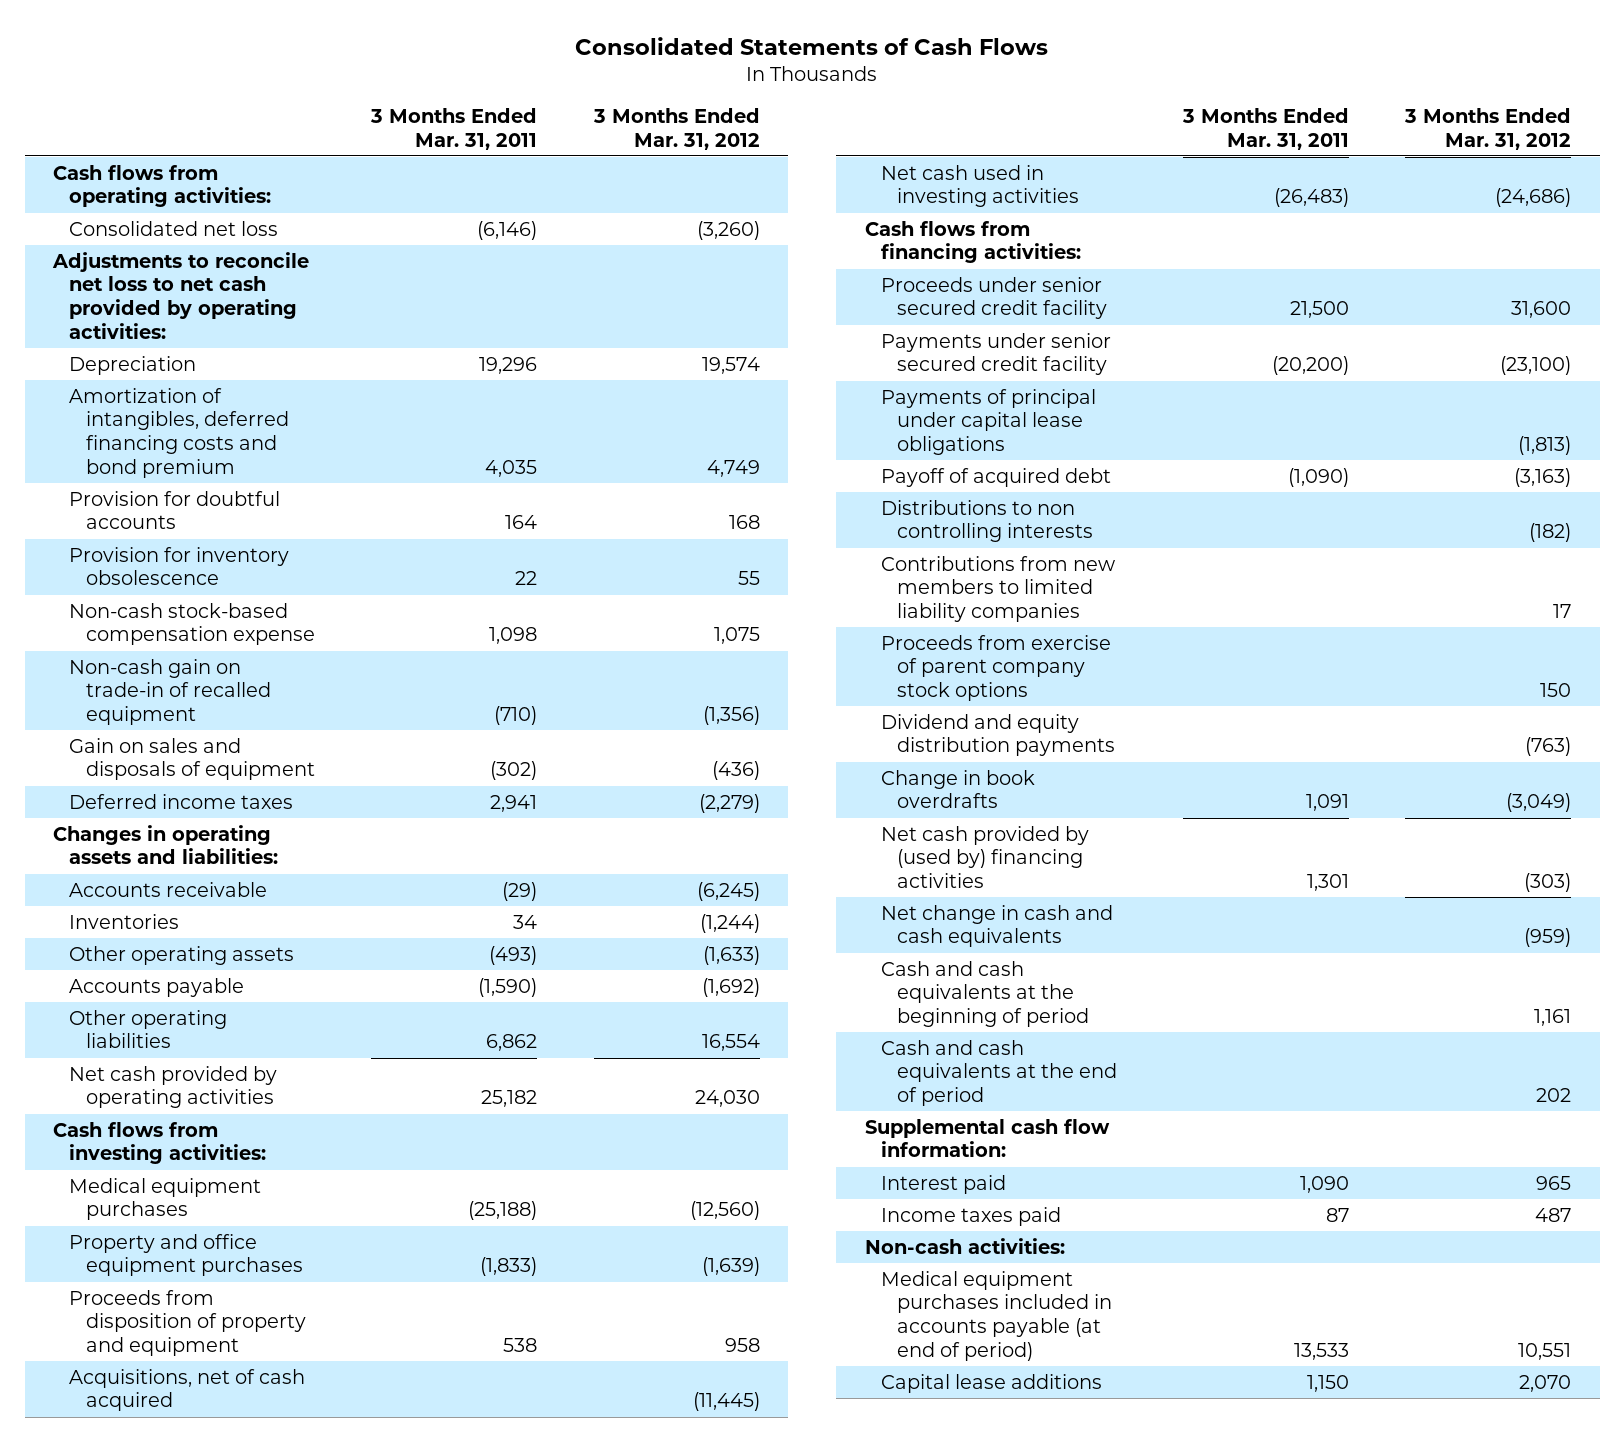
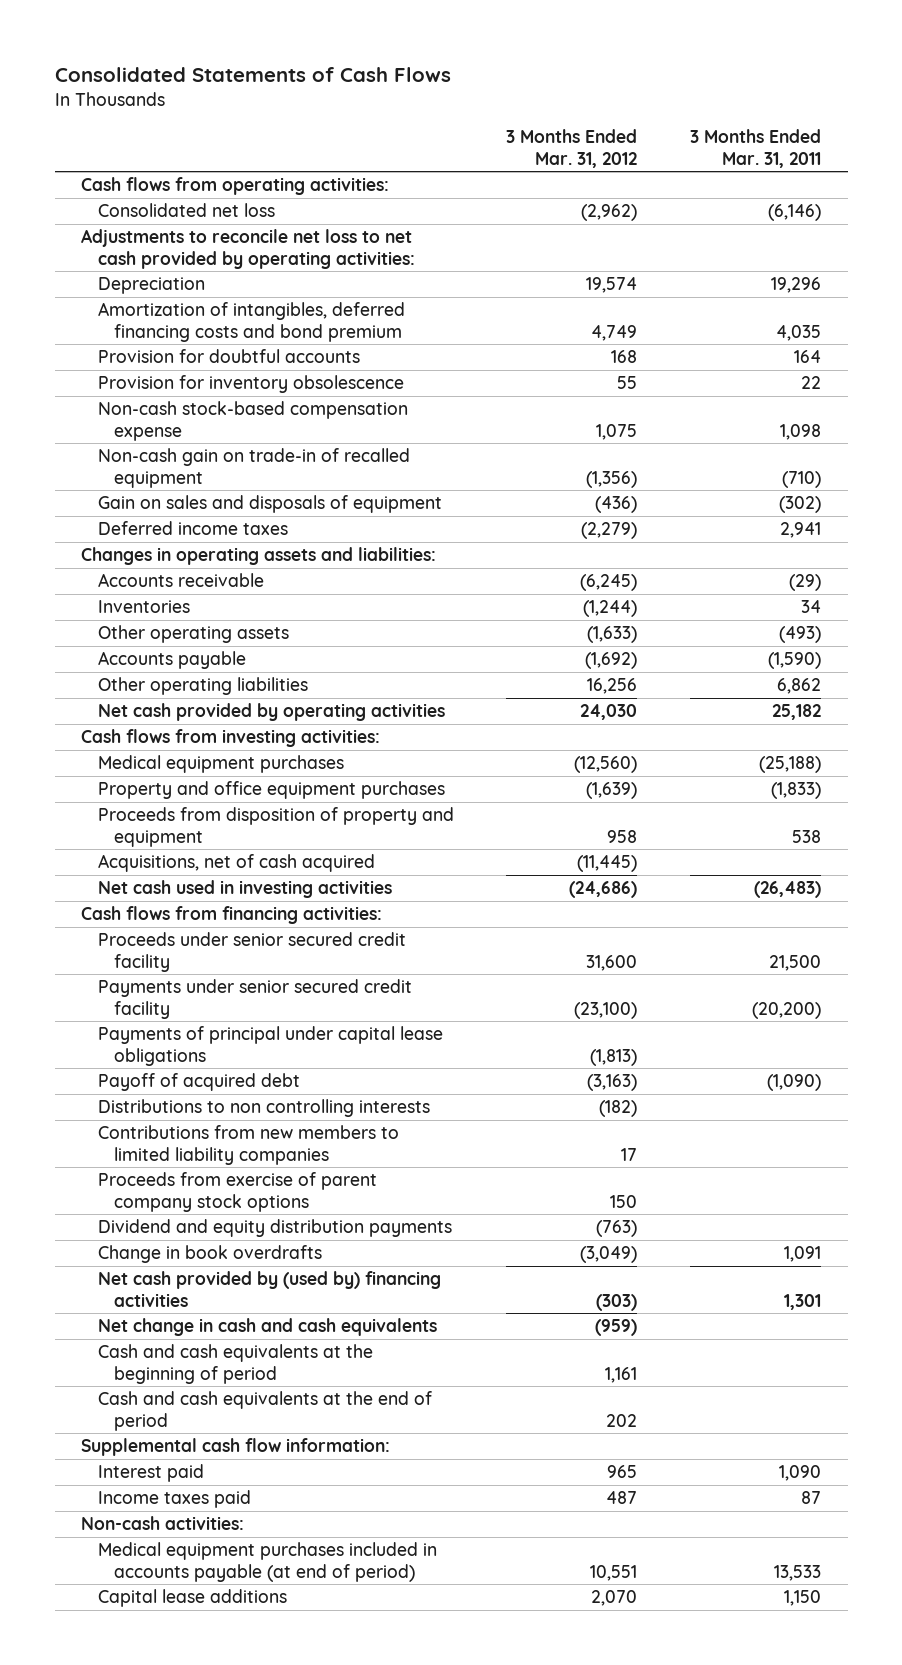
[696,220,760,240] (3,260) -> [581,204,638,222] (2,962)
[701,1034,760,1052] 16,554 -> [587,678,638,695] 16,256

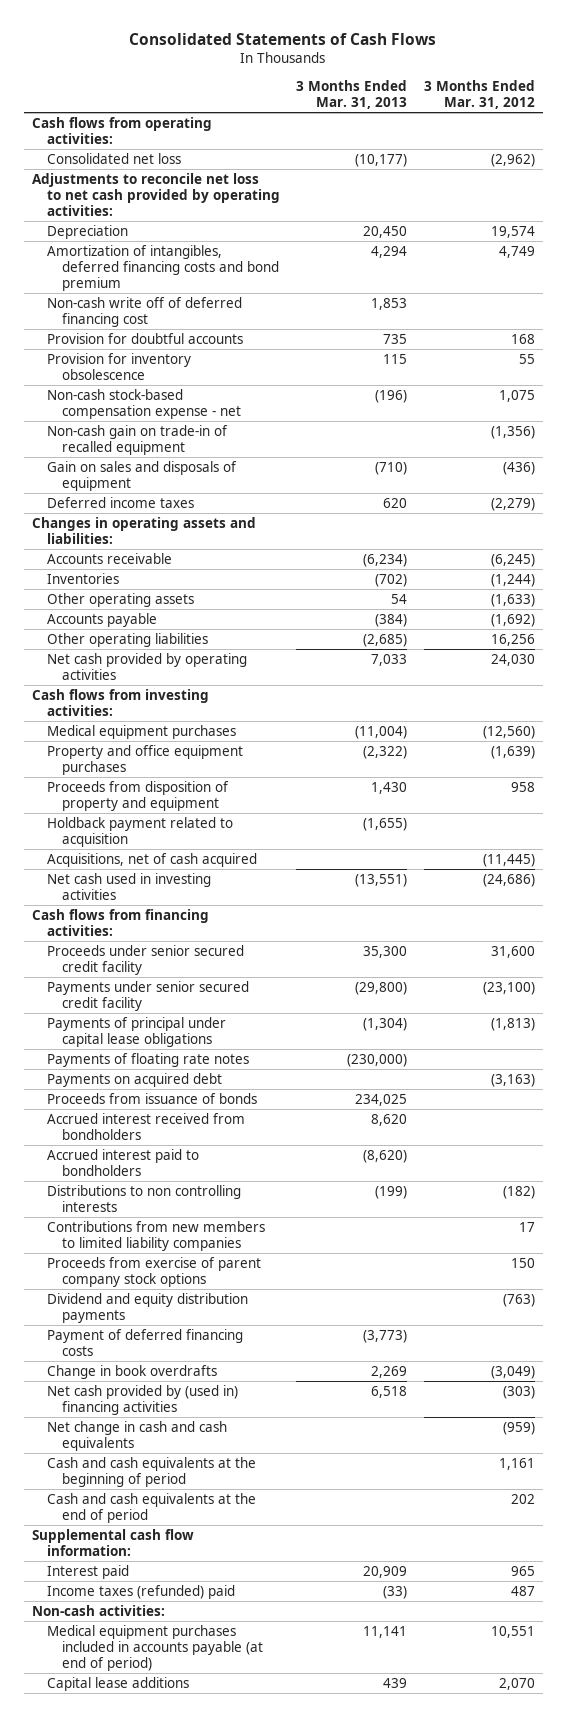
[690,129,822,168] 3 Months Ended Mar. 31, 2011 -> none
none -> [296,80,408,110] 3 Months Ended Mar. 31, 2013
none -> [46,296,242,327] Non-cash write off of deferred financing cost
[97,401,408,441] Non-cash stock-based compensation expense -> [46,388,241,419] Non-cash stock-based compensation expense - net
none -> [46,816,233,847] Holdback payment related to acquisition
none -> [46,1052,249,1067] Payments of floating rate notes
[97,1073,300,1092] Payoff of acquired debt -> [46,1072,222,1087] Payments on acquired debt
none -> [46,1092,257,1104] Proceeds from issuance of bonds
none -> [46,1112,245,1140] Accrued interest received from bondholders
none -> [46,1148,199,1176] Accrued interest paid to bondholders
none -> [46,1328,243,1356] Payment of deferred financing costs
[97,1271,441,1307] Net cash provided by (used by) financing activities -> [46,1384,238,1415] Net cash provided by (used in) financing activities
[97,1490,251,1509] Income taxes paid -> [46,1584,235,1599] Income taxes (refunded) paid

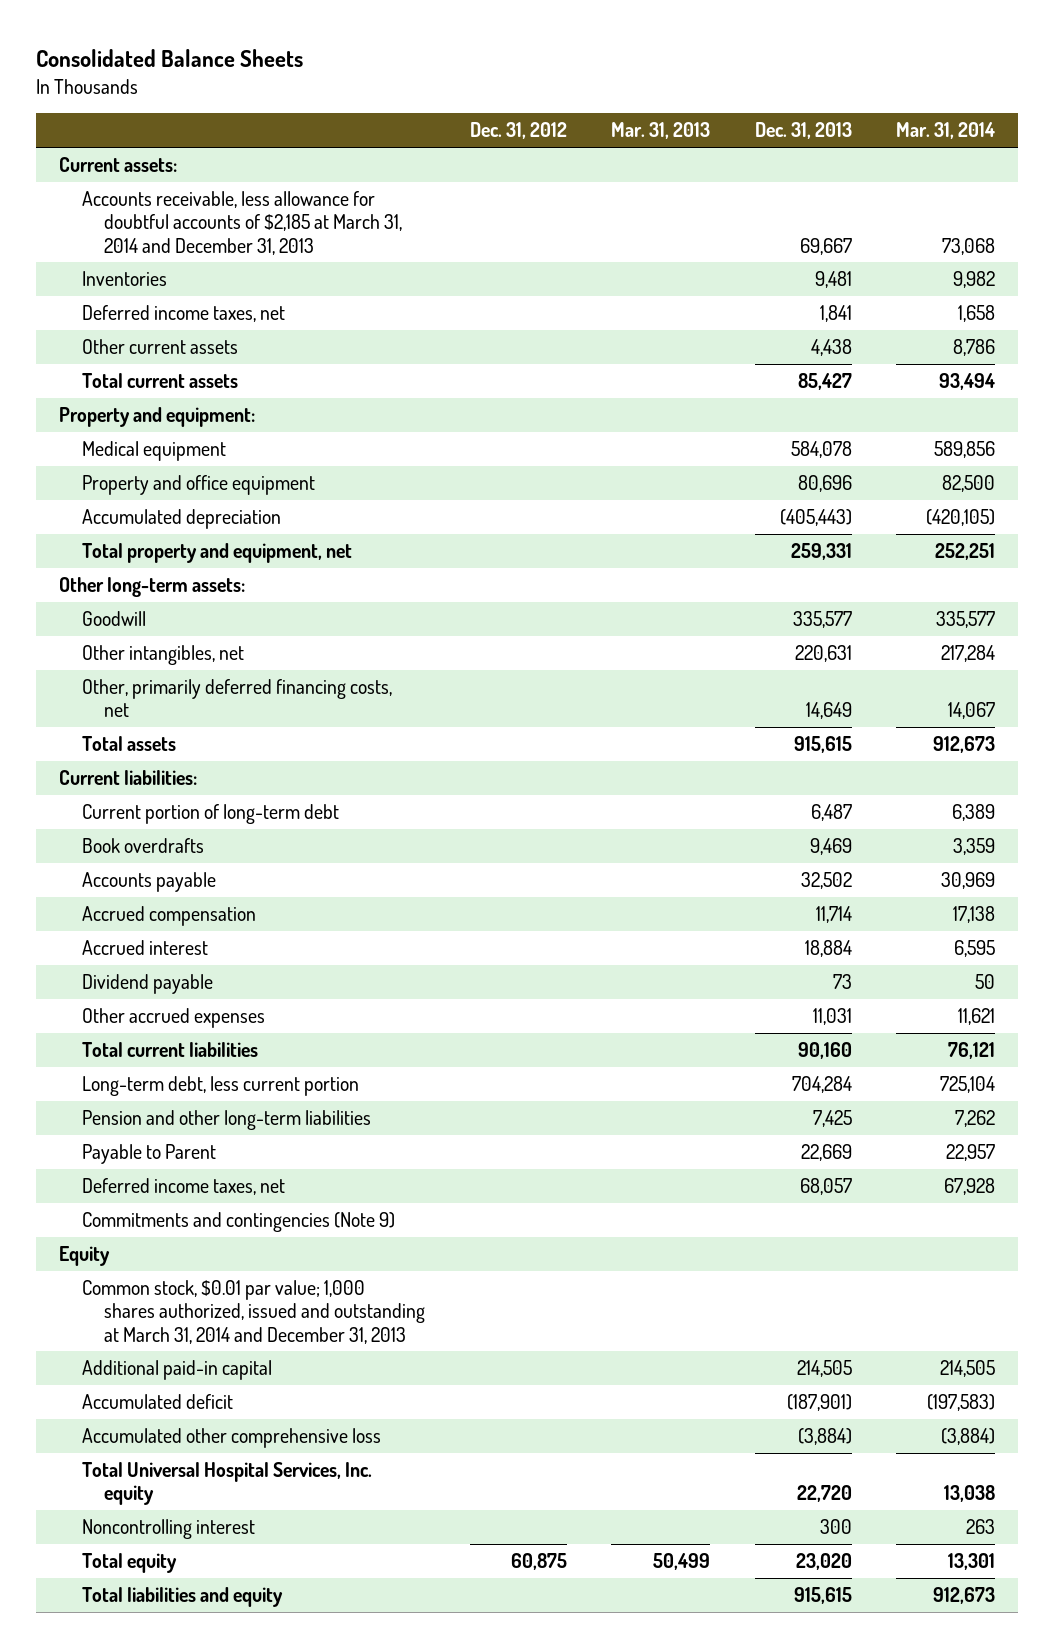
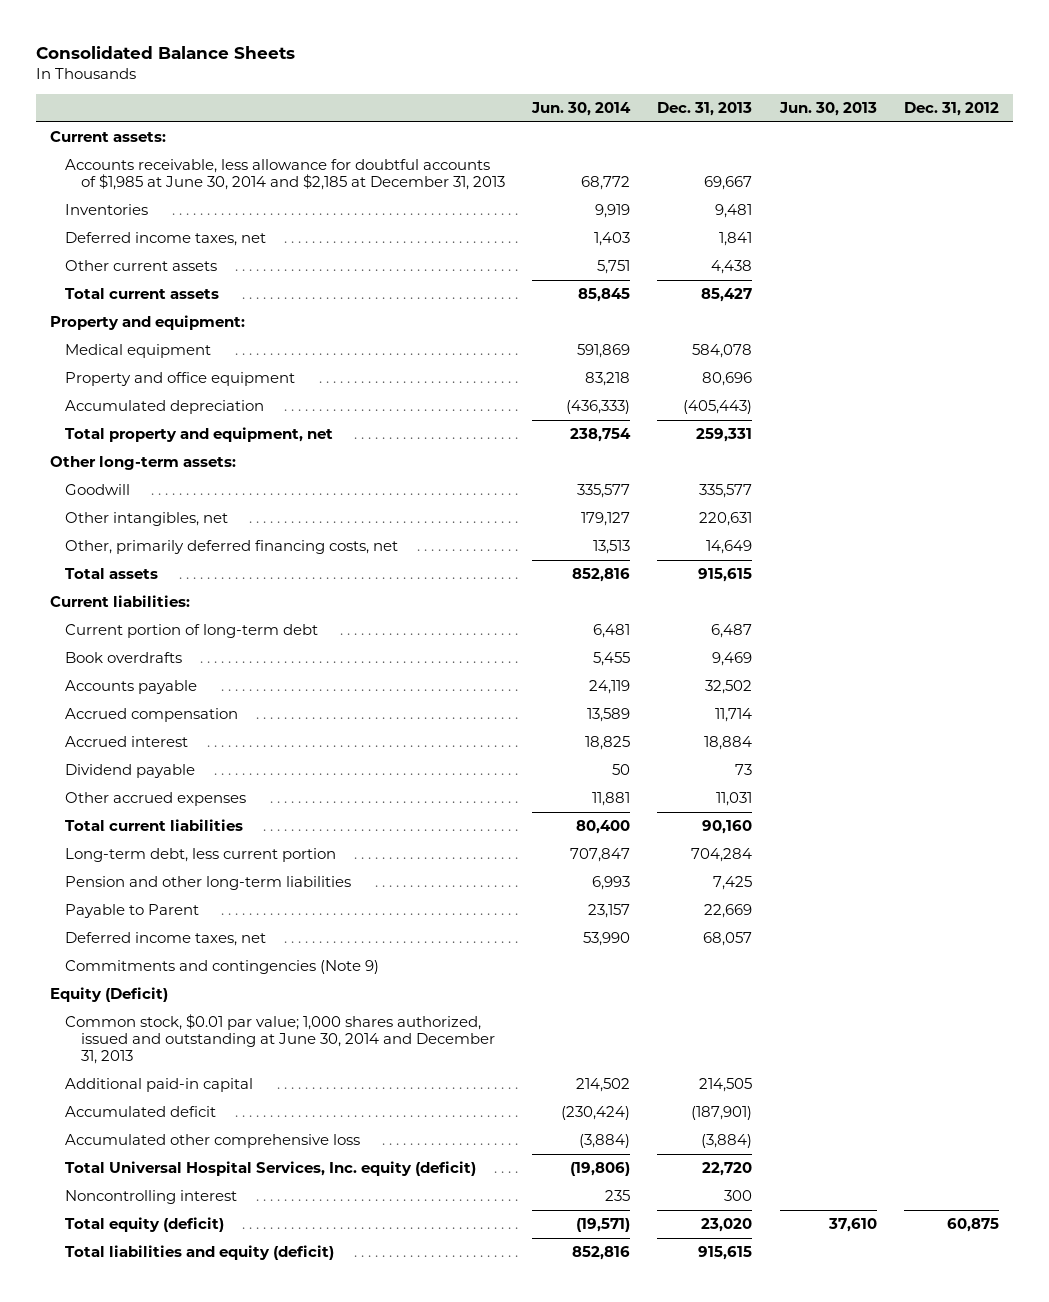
[611,122,711,140] Mar. 31, 2013 -> none
[896,122,996,140] Mar. 31, 2014 -> none
none -> [530,101,631,116] Jun. 30, 2014
none -> [778,101,877,116] Jun. 30, 2013
[81,191,403,255] Accounts receivable, less allowance for doubtful accounts of $2,185 at March 31, 2014 and December 31, 2013 -> [65,159,505,191] Accounts receivable, less allowance for doubtful accounts of $1,985 at June 30, 2014 and $2,185 at December 31, 2013
[58,1246,110,1267] Equity -> [49,987,168,1003] Equity (Deficit)
[81,1280,426,1344] Common stock, $0.01 par value; 1,000 shares authorized, issued and outstanding at March 31, 2014 and December 31, 2013 -> [65,1014,495,1065] Common stock, $0.01 par value; 1,000 shares authorized, issued and outstanding at June 30, 2014 and December 31, 2013
[81,1462,372,1506] Total Universal Hospital Services, Inc. equity -> [65,1161,477,1177] Total Universal Hospital Services, Inc. equity (deficit)
[81,1553,177,1574] Total equity -> [65,1217,225,1233] Total equity (deficit)
[81,1587,283,1608] Total liabilities and equity -> [65,1245,335,1261] Total liabilities and equity (deficit)

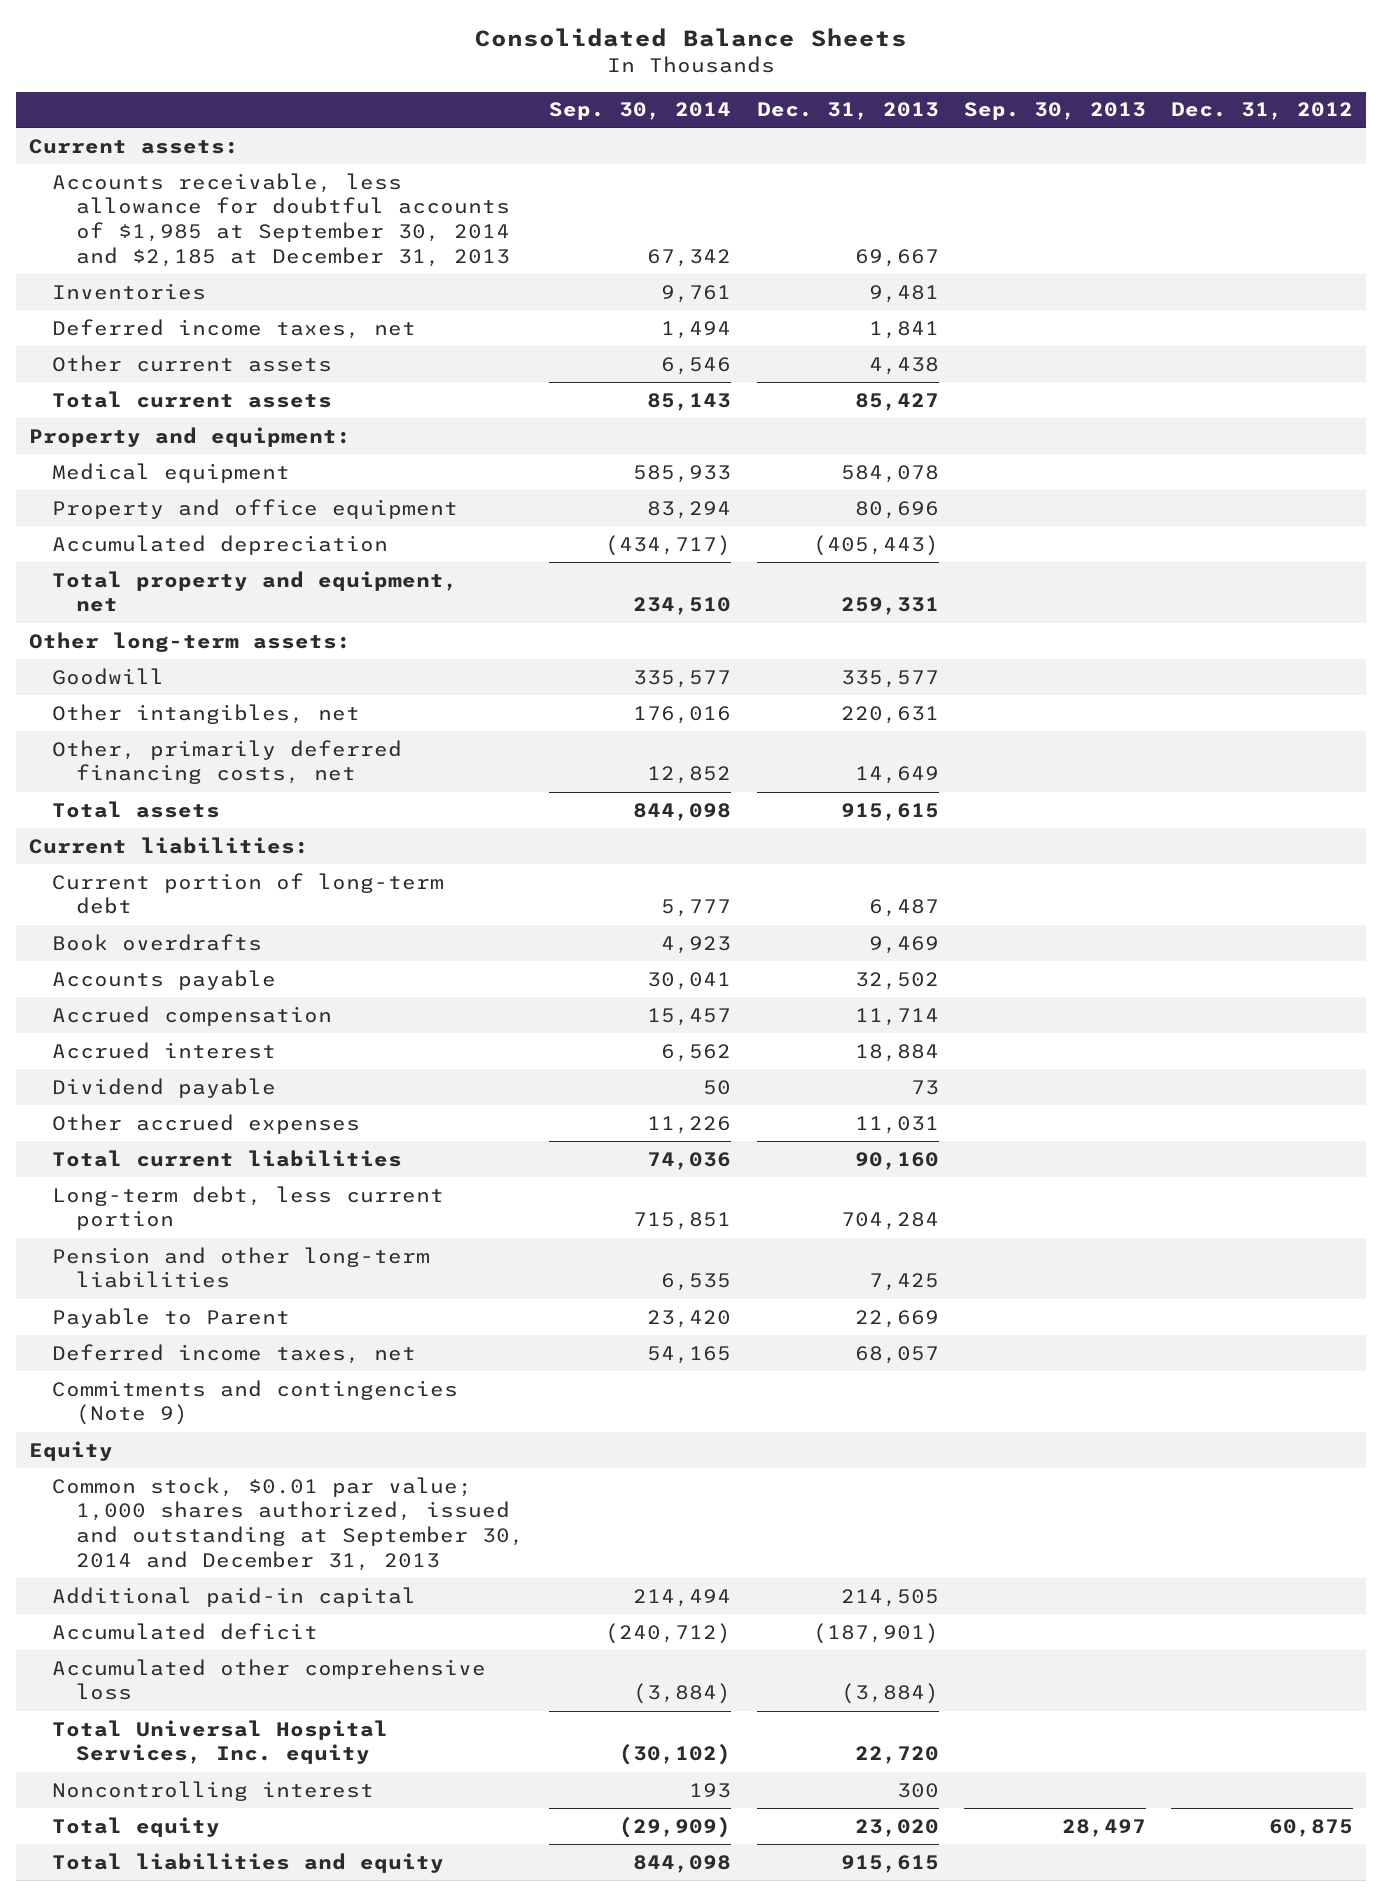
[530,101,631,116] Jun. 30, 2014 -> none
[778,101,877,116] Jun. 30, 2013 -> none
none -> [549,102,732,121] Sep. 30, 2014
none -> [964,102,1147,121] Sep. 30, 2013
[65,159,505,191] Accounts receivable, less allowance for doubtful accounts of $1,985 at June 30, 2014 and $2,185 at December 31, 2013 -> [52,172,510,267] Accounts receivable, less allowance for doubtful accounts of $1,985 at September 30, 2014 and $2,185 at December 31, 2013
[49,987,168,1003] Equity (Deficit) -> [29,1440,114,1461] Equity
[65,1014,495,1065] Common stock, $0.01 par value; 1,000 shares authorized, issued and outstanding at June 30, 2014 and December 31, 2013 -> [52,1476,524,1571] Common stock, $0.01 par value; 1,000 shares authorized, issued and outstanding at September 30, 2014 and December 31, 2013
[65,1161,477,1177] Total Universal Hospital Services, Inc. equity (deficit) -> [52,1719,389,1765] Total Universal Hospital Services, Inc. equity
[65,1217,225,1233] Total equity (deficit) -> [52,1816,221,1837] Total equity
[65,1245,335,1261] Total liabilities and equity (deficit) -> [52,1852,445,1873] Total liabilities and equity

